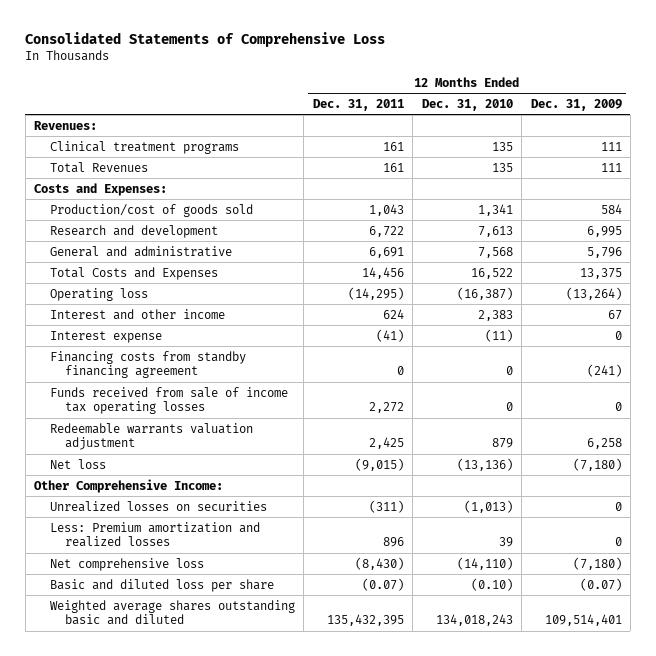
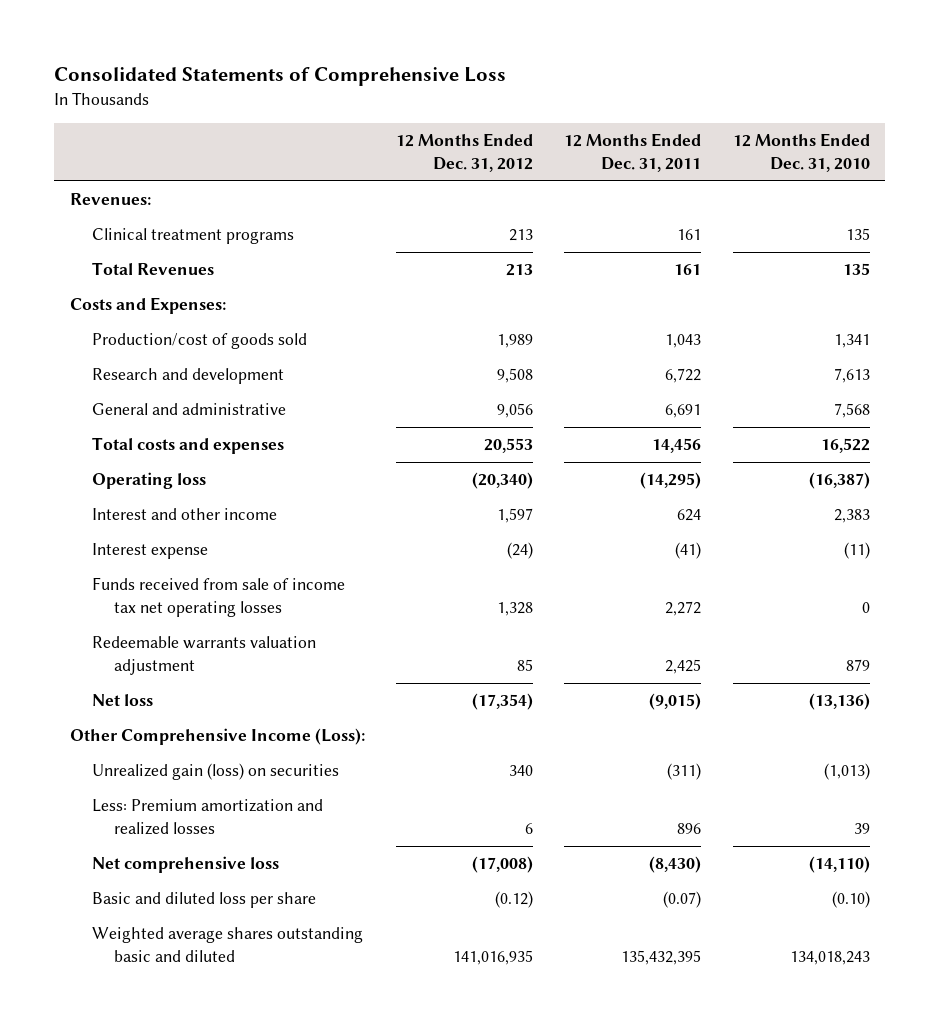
[530,99,622,112] Dec. 31, 2009 -> none
none -> [396,133,534,172] 12 Months Ended Dec. 31, 2012
[49,266,218,280] Total Costs and Expenses -> [91,437,284,455] Total costs and expenses
[49,350,246,379] Financing costs from standby financing agreement -> none
[49,386,288,415] Funds received from sale of income tax operating losses -> [91,577,345,617] Funds received from sale of income tax net operating losses
[34,478,224,493] Other Comprehensive Income: -> [69,728,365,746] Other Comprehensive Income (Loss):
[49,500,267,512] Unrealized losses on securities -> [91,763,339,781] Unrealized gain (loss) on securities

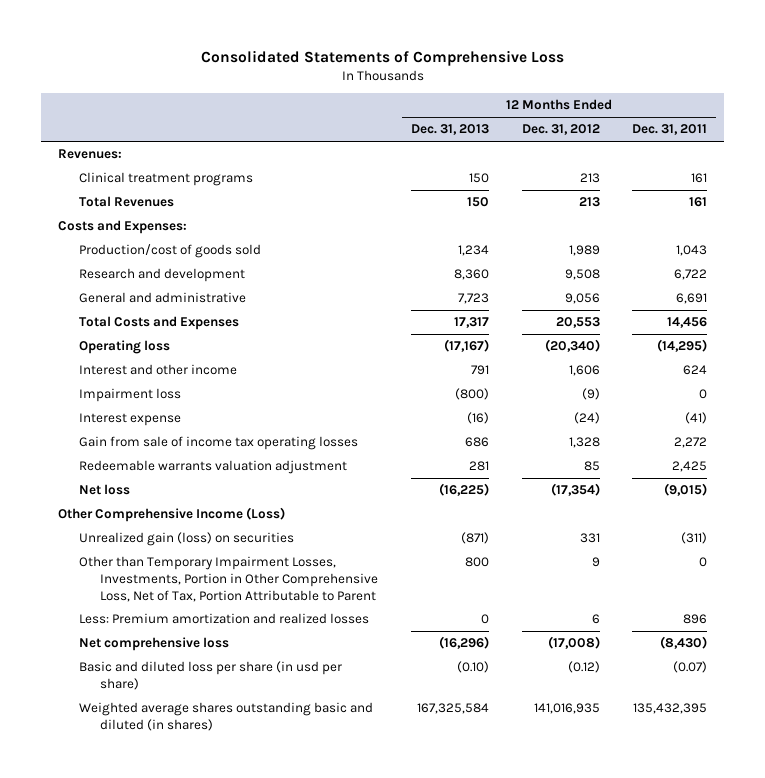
[732,133,870,172] 12 Months Ended Dec. 31, 2010 -> none
none -> [410,124,489,136] Dec. 31, 2013
[91,437,284,455] Total costs and expenses -> [78,316,239,331] Total Costs and Expenses
[497,508,534,524] 1,597 -> [568,365,600,377] 1,606
none -> [78,388,181,403] Impairment loss
[91,577,345,617] Funds received from sale of income tax net operating losses -> [78,436,358,451] Gain from sale of income tax operating losses
[69,728,365,746] Other Comprehensive Income (Loss): -> [57,507,285,523] Other Comprehensive Income (Loss)
[509,765,534,777] 340 -> [579,533,600,544] 331
none -> [78,556,378,602] Other than Temporary Impairment Losses, Investments, Portion in Other Comprehensive Loss, Net of Tax, Portion Attributable to Parent
[91,892,316,909] Basic and diluted loss per share -> [78,661,342,690] Basic and diluted loss per share (in usd per share)
[91,927,363,962] Weighted average shares outstanding basic and diluted -> [78,702,373,731] Weighted average shares outstanding basic and diluted (in shares)

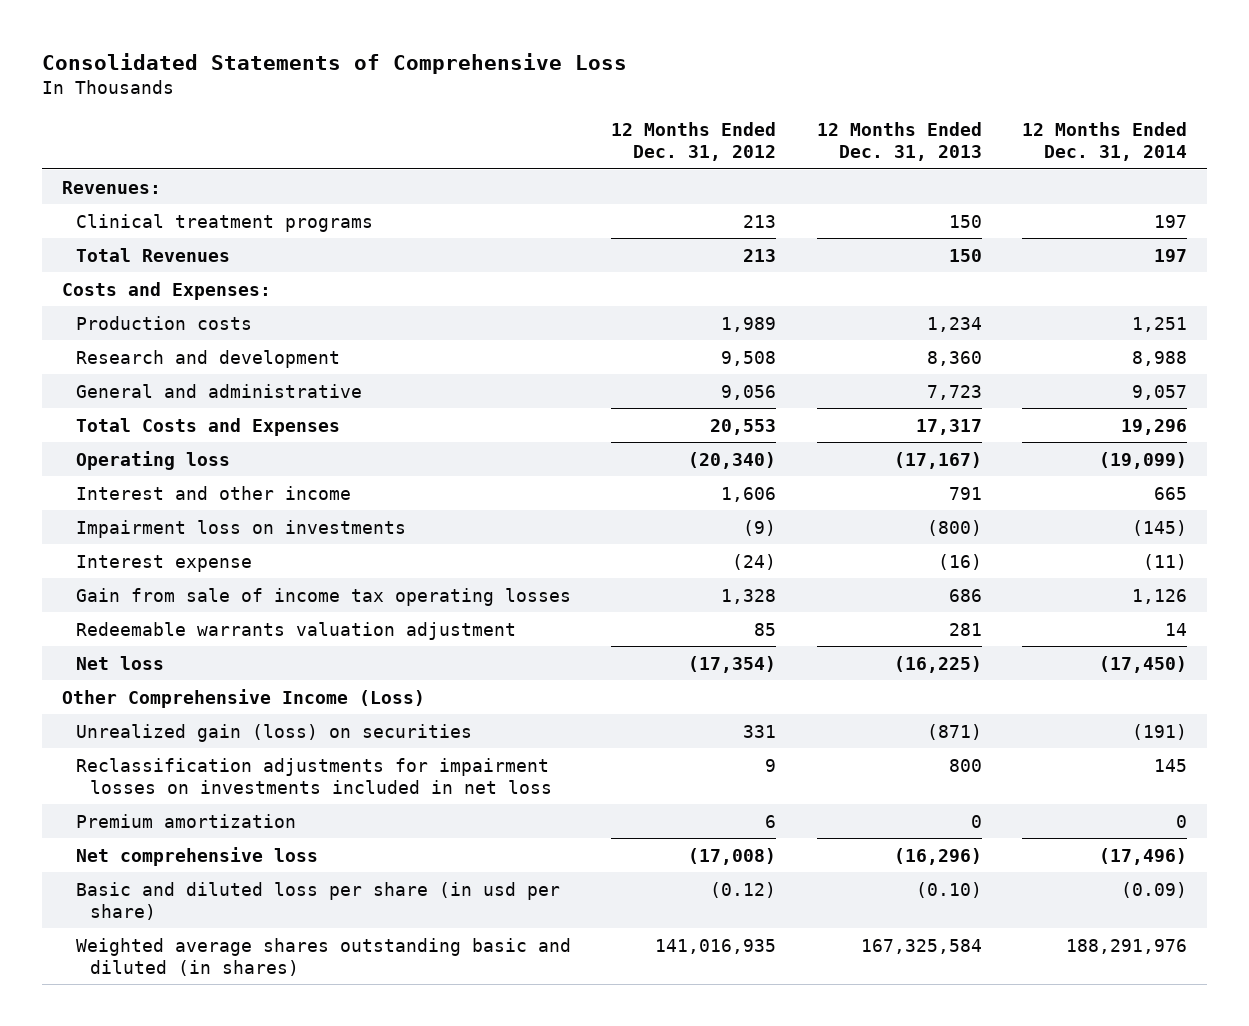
[632,124,708,136] Dec. 31, 2011 -> none
none -> [1021,121,1187,162] 12 Months Ended Dec. 31, 2014
[78,244,261,259] Production/cost of goods sold -> [76,315,253,330] Production costs
[78,388,181,403] Impairment loss -> [76,519,407,538] Impairment loss on investments
[78,556,378,602] Other than Temporary Impairment Losses, Investments, Portion in Other Comprehensive Loss, Net of Tax, Portion Attributable to Parent -> [76,757,553,794] Reclassification adjustments for impairment losses on investments included in net loss
[78,613,369,625] Less: Premium amortization and realized losses -> [76,813,297,828] Premium amortization

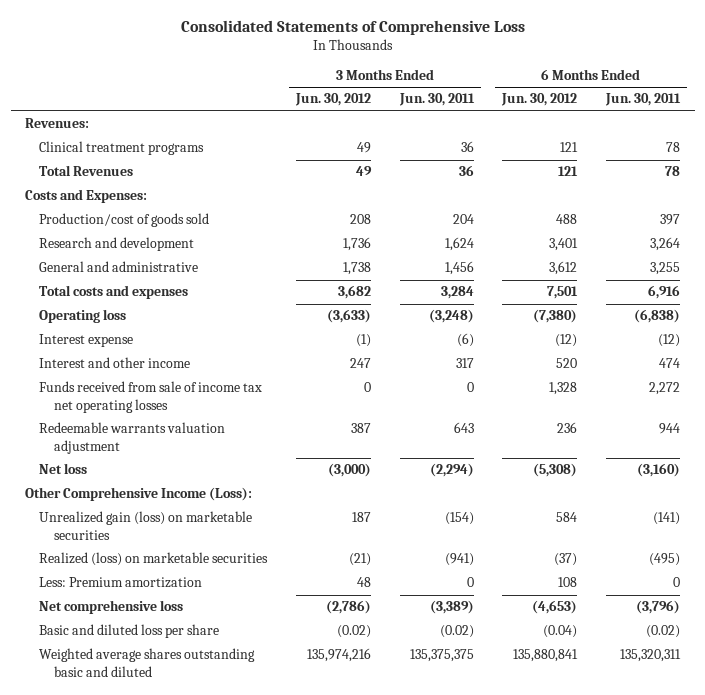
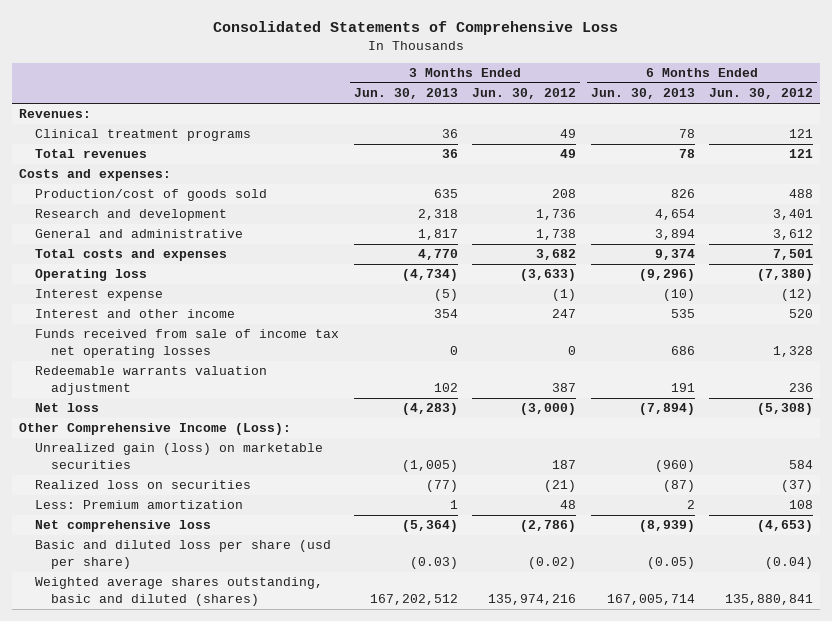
[398,93,475,107] Jun. 30, 2011 -> none
[605,93,682,107] Jun. 30, 2011 -> none
none -> [353,88,458,100] Jun. 30, 2013
none -> [590,88,695,100] Jun. 30, 2013
[39,165,134,177] Total Revenues -> [35,149,148,159] Total revenues
[25,189,148,204] Costs and Expenses: -> [19,169,172,182] Costs and expenses:
[39,552,269,567] Realized (loss) on marketable securities -> [35,480,252,490] Realized loss on securities
[39,624,220,639] Basic and diluted loss per share -> [35,540,332,570] Basic and diluted loss per share (usd per share)
[39,648,256,677] Weighted average shares outstanding basic and diluted -> [35,577,324,607] Weighted average shares outstanding, basic and diluted (shares)

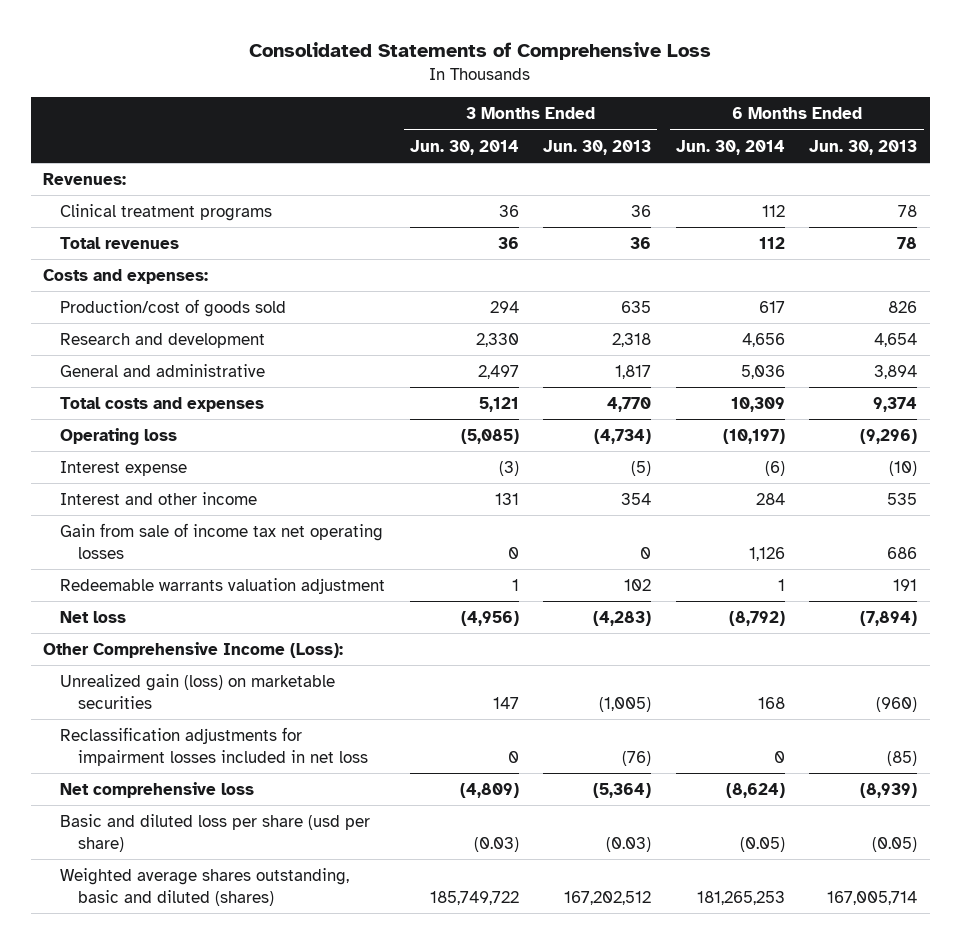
[472,88,577,100] Jun. 30, 2012 -> none
[709,88,814,100] Jun. 30, 2012 -> none
none -> [409,139,519,155] Jun. 30, 2014
none -> [675,139,785,155] Jun. 30, 2014
[35,329,340,359] Funds received from sale of income tax net operating losses -> [60,522,384,559] Gain from sale of income tax net operating losses
[35,480,252,490] Realized loss on securities -> none
[35,500,244,510] Less: Premium amortization -> none
none -> [60,726,368,766] Reclassification adjustments for impairment losses included in net loss

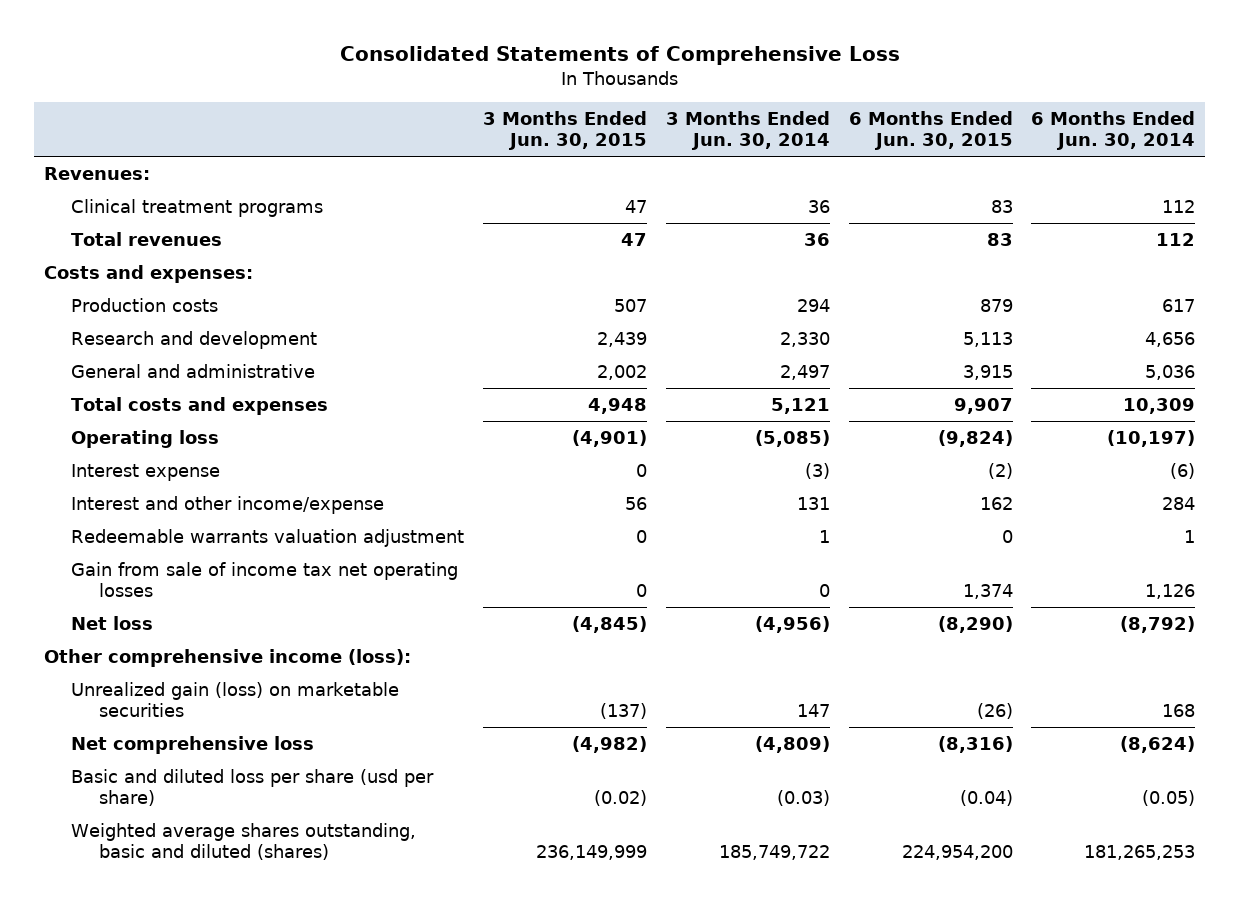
[543,139,652,155] Jun. 30, 2013 -> none
[809,139,918,155] Jun. 30, 2013 -> none
none -> [483,111,648,151] 3 Months Ended Jun. 30, 2015
none -> [848,111,1013,151] 6 Months Ended Jun. 30, 2015
[60,298,287,317] Production/cost of goods sold -> [71,297,219,312] Production costs
[60,491,258,505] Interest and other income -> [71,495,385,514] Interest and other income/expense
[60,522,384,559] Gain from sale of income tax net operating losses -> [71,561,459,597] Gain from sale of income tax net operating losses
[42,641,343,658] Other Comprehensive Income (Loss): -> [43,648,411,667] Other comprehensive income (loss):
[60,726,368,766] Reclassification adjustments for impairment losses included in net loss -> none

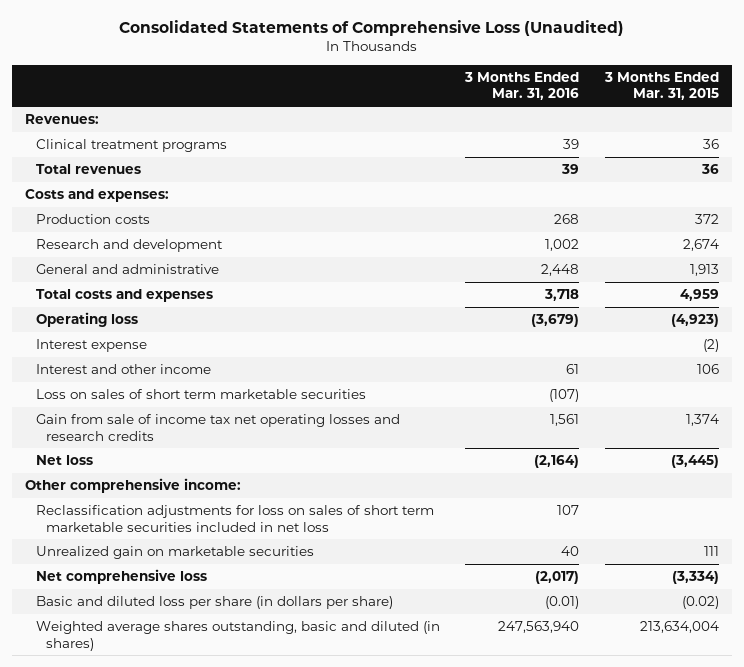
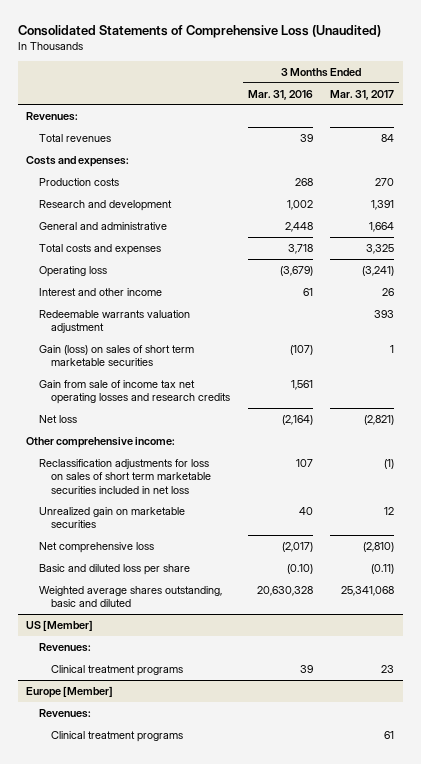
[603,72,719,101] 3 Months Ended Mar. 31, 2015 -> none
none -> [330,89,395,100] Mar. 31, 2017
[35,139,227,153] Clinical treatment programs -> none
[35,339,147,353] Interest expense -> none
none -> [38,309,190,334] Redeemable warrants valuation adjustment
[35,389,366,400] Loss on sales of short term marketable securities -> [38,344,194,367] Gain (loss) on sales of short term marketable securities
[35,596,393,610] Basic and diluted loss per share (in dollars per share) -> [38,563,190,575] Basic and diluted loss per share
[545,596,580,610] (0.01) -> [286,563,313,574] (0.10)
[35,621,440,651] Weighted average shares outstanding, basic and diluted (in shares) -> [38,585,222,608] Weighted average shares outstanding, basic and diluted
[498,621,580,634] 247,563,940 -> [256,585,313,596] 20,630,328
none -> [26,619,94,631] US [Member]
none -> [38,642,91,652] Revenues:
none -> [51,664,184,676] Clinical treatment programs
none -> [26,685,114,698] Europe [Member]
none -> [38,708,91,718] Revenues:
none -> [51,730,184,742] Clinical treatment programs

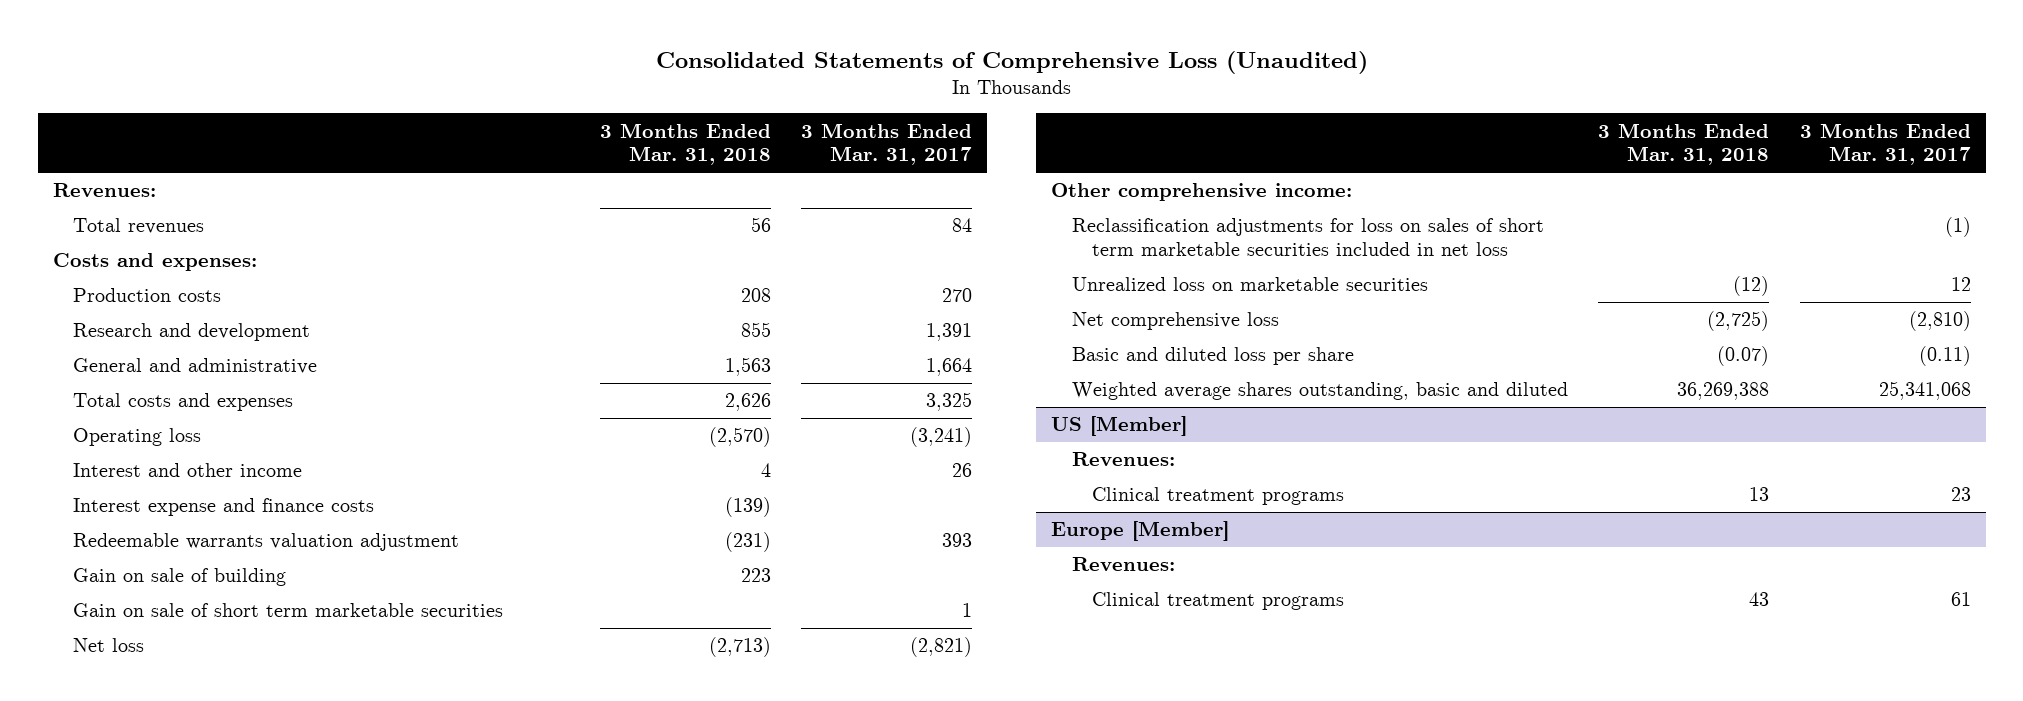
[247,89,313,100] Mar. 31, 2016 -> none
none -> [599,122,771,166] 3 Months Ended Mar. 31, 2018
none -> [73,498,375,517] Interest expense and finance costs
[38,379,231,405] Gain from sale of income tax net operating losses and research credits -> none
none -> [73,568,287,587] Gain on sale of building
[38,344,194,367] Gain (loss) on sales of short term marketable securities -> [73,603,504,618] Gain on sale of short term marketable securities
[38,506,185,529] Unrealized gain on marketable securities -> [1071,277,1428,292] Unrealized loss on marketable securities

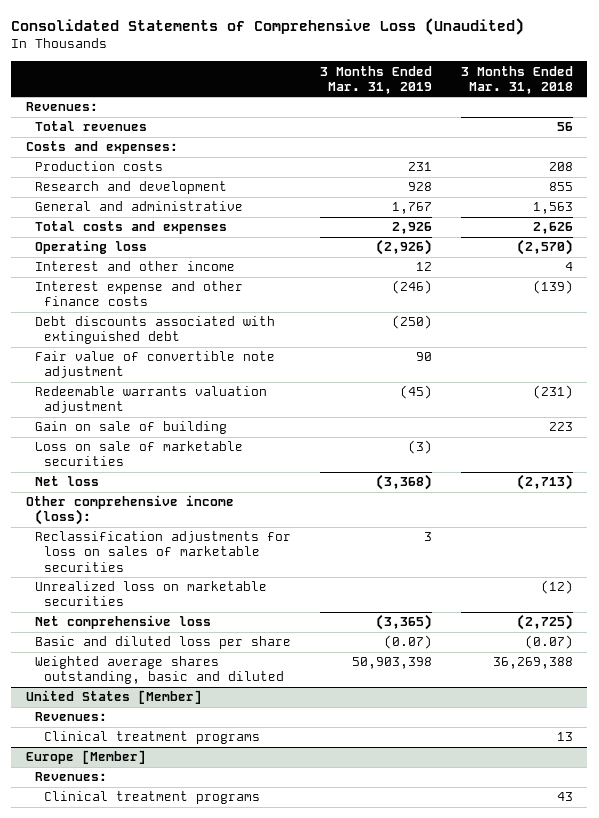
[801,122,973,166] 3 Months Ended Mar. 31, 2017 -> none
none -> [319,65,432,94] 3 Months Ended Mar. 31, 2019
[73,498,375,517] Interest expense and finance costs -> [34,281,243,307] Interest expense and other finance costs
none -> [34,316,275,345] Debt discounts associated with extinguished debt
none -> [34,351,275,379] Fair value of convertible note adjustment
[73,603,504,618] Gain on sale of short term marketable securities -> [34,441,243,467] Loss on sale of marketable securities
[1051,183,1353,202] Other comprehensive income: -> [25,495,234,526] Other comprehensive income (loss):
[1071,218,1544,256] Reclassification adjustments for loss on sales of short term marketable securities included in net loss -> [34,531,291,572] Reclassification adjustments for loss on sales of marketable securities
[1051,416,1188,437] US [Member] -> none
none -> [25,690,202,705] United States [Member]

